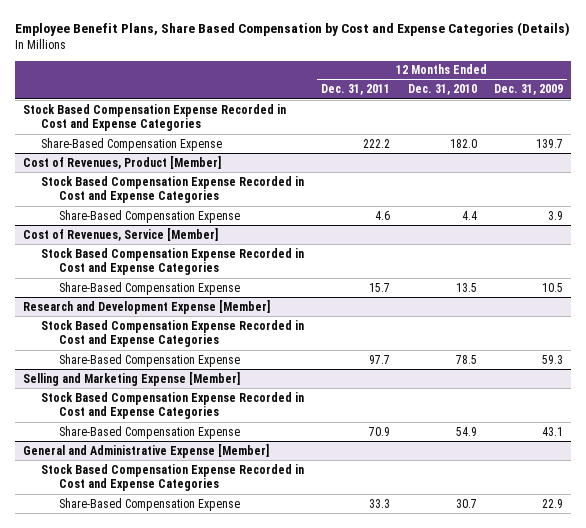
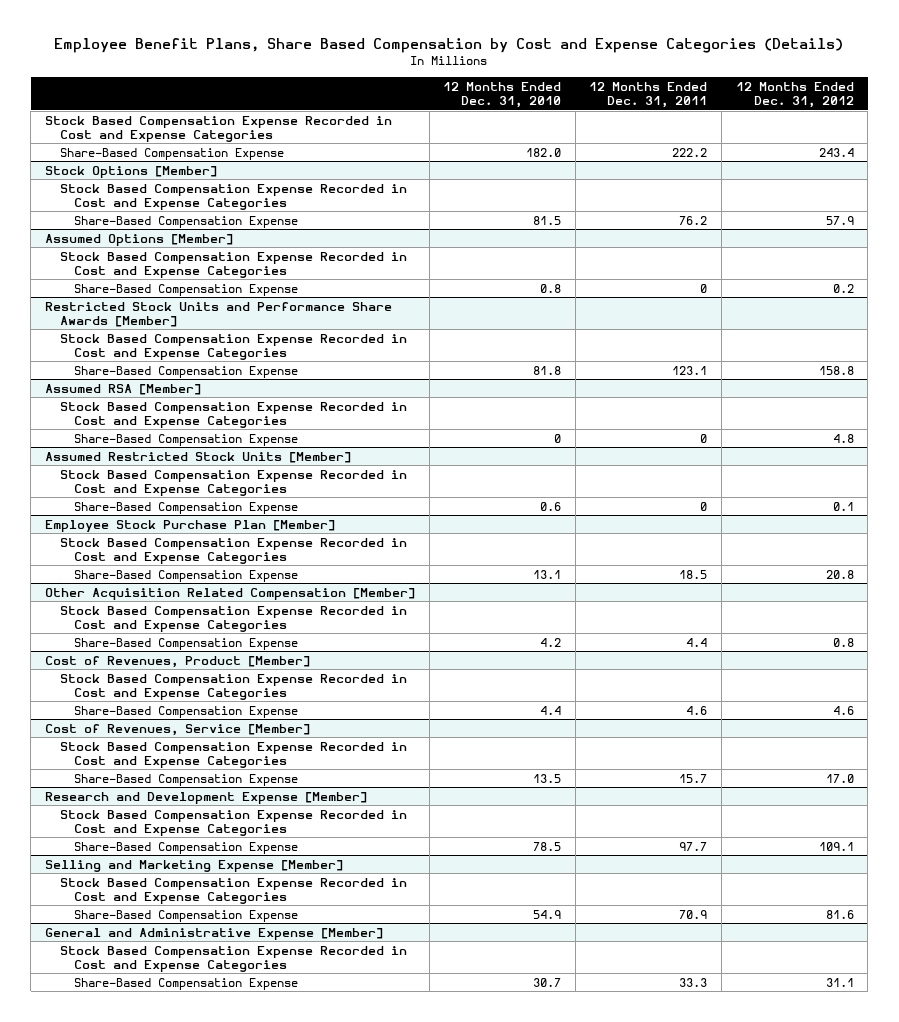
[493,84,563,96] Dec. 31, 2009 -> none
none -> [735,81,854,109] 12 Months Ended Dec. 31, 2012
none -> [45,165,218,178] Stock Options [Member]
none -> [59,183,407,210] Stock Based Compensation Expense Recorded in Cost and Expense Categories
none -> [74,215,299,228] Share-Based Compensation Expense
none -> [45,233,234,246] Assumed Options [Member]
none -> [59,251,407,278] Stock Based Compensation Expense Recorded in Cost and Expense Categories
none -> [74,283,299,296] Share-Based Compensation Expense
none -> [45,301,393,327] Restricted Stock Units and Performance Share Awards [Member]
none -> [59,333,407,360] Stock Based Compensation Expense Recorded in Cost and Expense Categories
none -> [74,365,299,378] Share-Based Compensation Expense
none -> [45,383,202,395] Assumed RSA [Member]
none -> [59,401,407,428] Stock Based Compensation Expense Recorded in Cost and Expense Categories
none -> [74,433,299,446] Share-Based Compensation Expense
none -> [45,451,352,463] Assumed Restricted Stock Units [Member]
none -> [59,469,407,496] Stock Based Compensation Expense Recorded in Cost and Expense Categories
none -> [74,501,299,514] Share-Based Compensation Expense
none -> [45,519,336,532] Employee Stock Purchase Plan [Member]
none -> [59,537,407,564] Stock Based Compensation Expense Recorded in Cost and Expense Categories
none -> [74,569,299,582] Share-Based Compensation Expense
none -> [45,587,416,600] Other Acquisition Related Compensation [Member]
none -> [59,605,407,632] Stock Based Compensation Expense Recorded in Cost and Expense Categories
none -> [74,637,299,650] Share-Based Compensation Expense

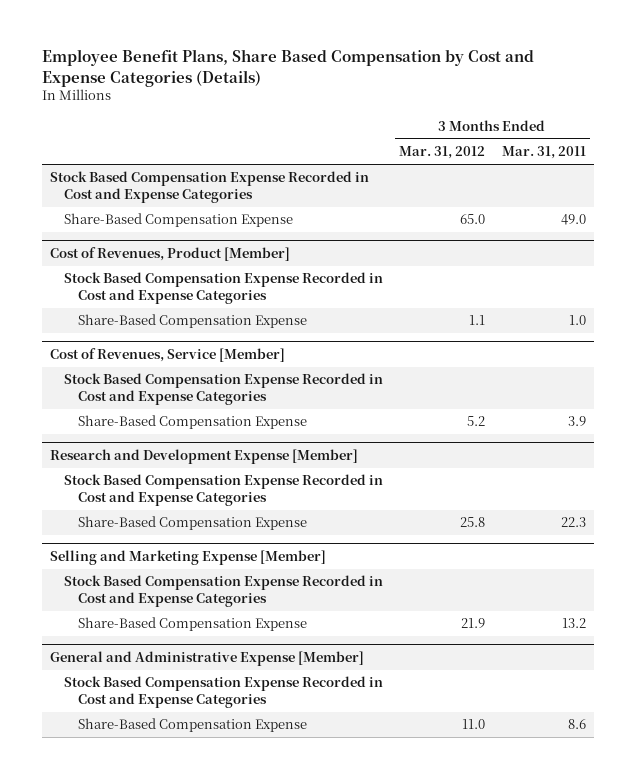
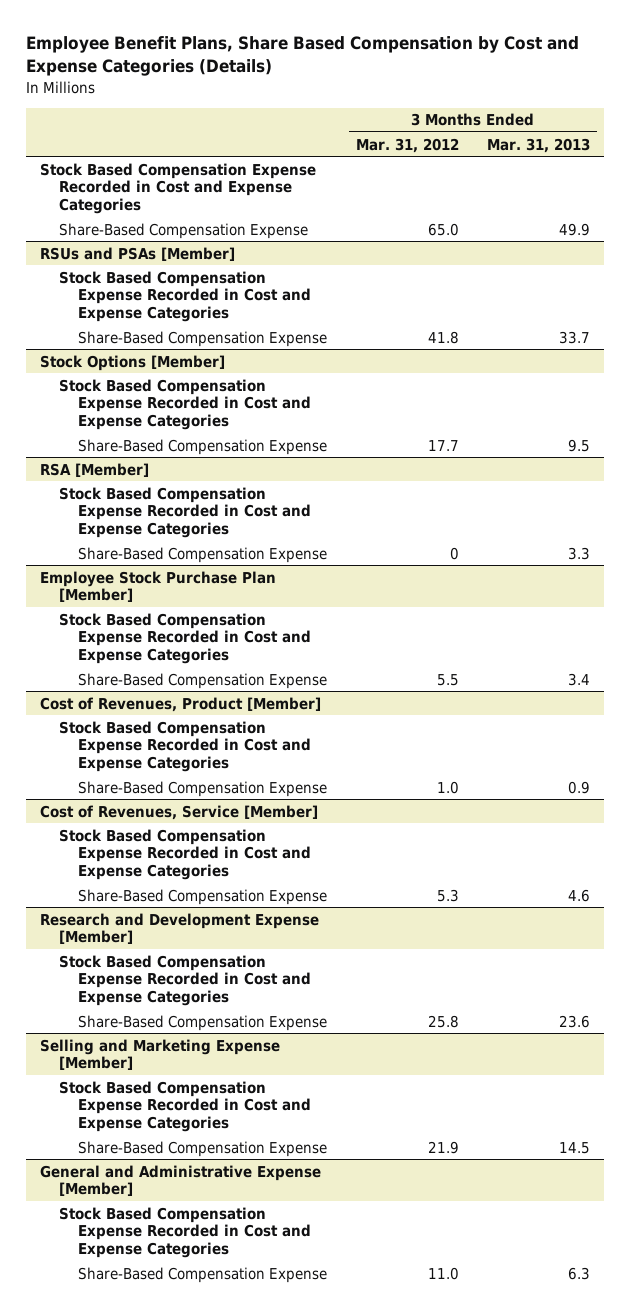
[501,146,586,160] Mar. 31, 2011 -> none
none -> [486,137,590,153] Mar. 31, 2013
none -> [39,246,235,261] RSUs and PSAs [Member]
none -> [59,270,312,323] Stock Based Compensation Expense Recorded in Cost and Expense Categories
none -> [78,330,328,347] Share-Based Compensation Expense
none -> [39,354,225,371] Stock Options [Member]
none -> [59,378,312,431] Stock Based Compensation Expense Recorded in Cost and Expense Categories
none -> [78,438,328,455] Share-Based Compensation Expense
none -> [39,462,149,477] RSA [Member]
none -> [59,486,312,539] Stock Based Compensation Expense Recorded in Cost and Expense Categories
none -> [78,546,328,563] Share-Based Compensation Expense
none -> [39,570,276,603] Employee Stock Purchase Plan [Member]
none -> [59,612,312,665] Stock Based Compensation Expense Recorded in Cost and Expense Categories
none -> [78,672,328,689] Share-Based Compensation Expense
[469,315,486,326] 1.1 -> [436,780,459,794] 1.0
[467,416,486,427] 5.2 -> [436,888,459,902] 5.3

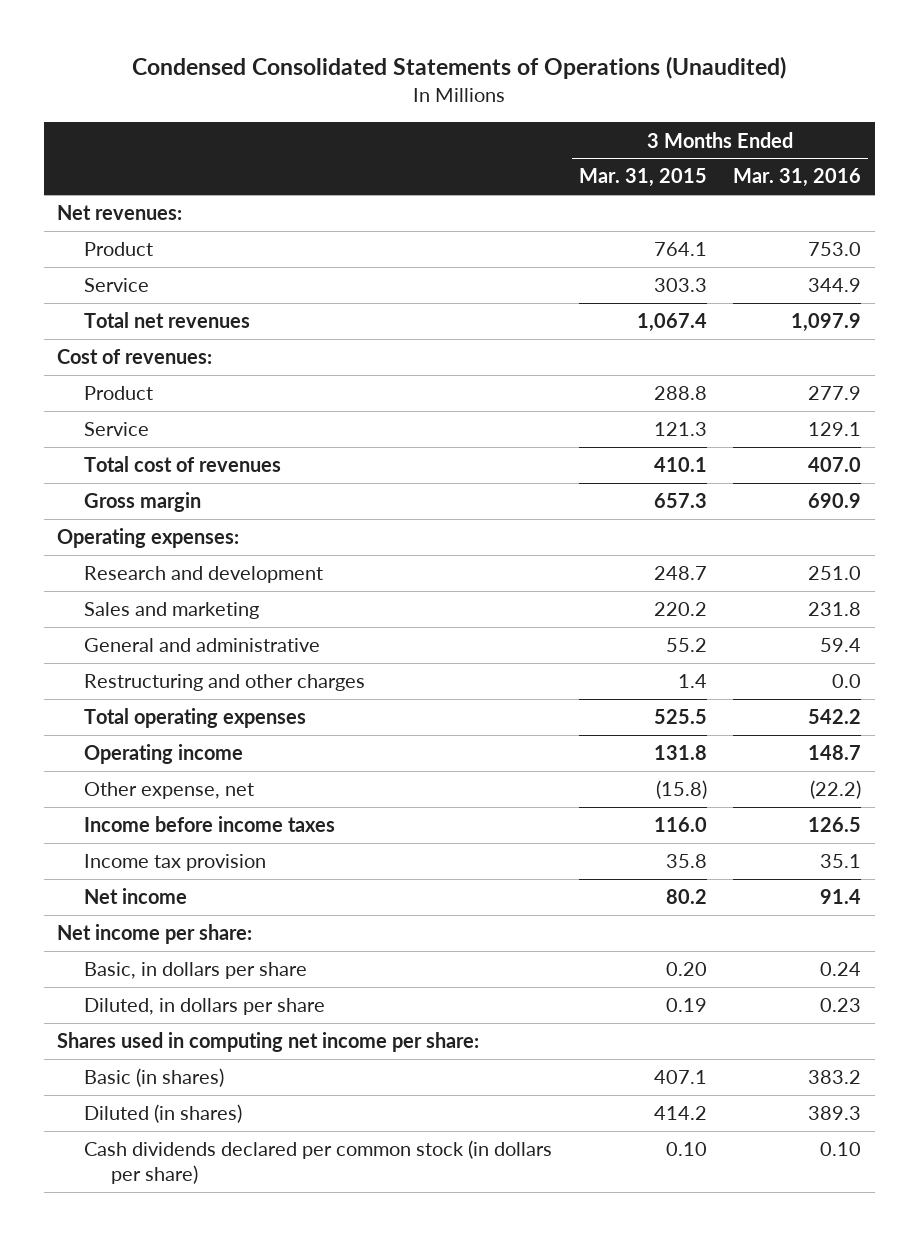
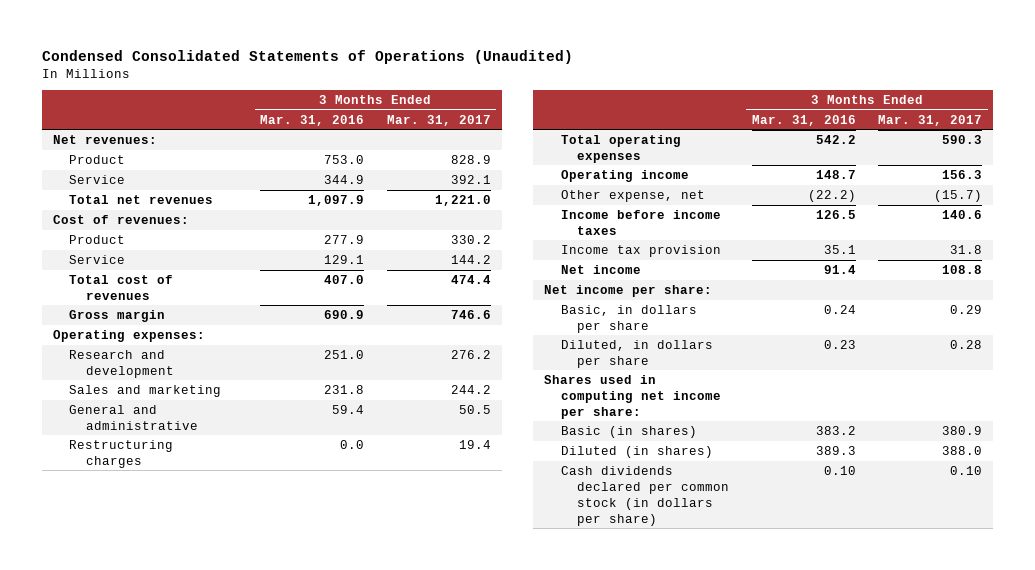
[578,168,707,188] Mar. 31, 2015 -> none
none -> [386,114,491,126] Mar. 31, 2017
[84,674,366,692] Restructuring and other charges -> [69,439,174,468] Restructuring charges

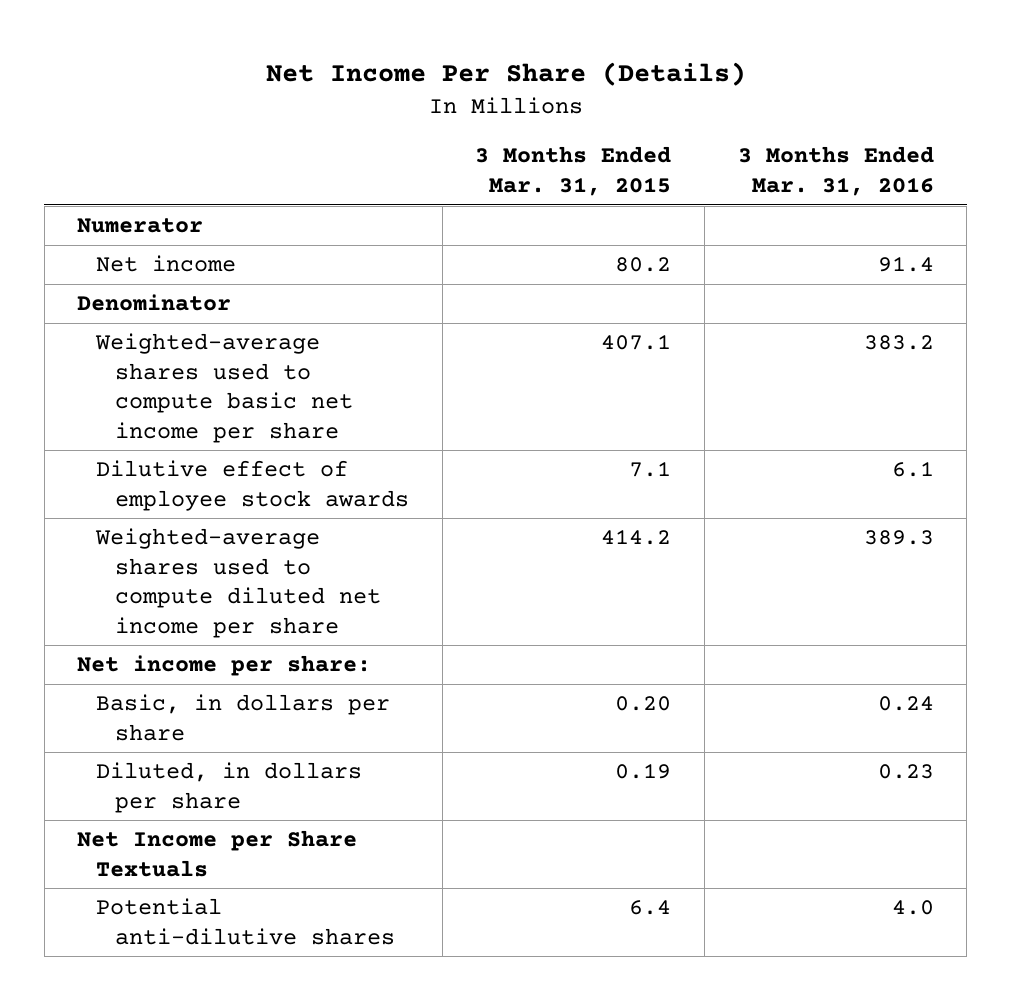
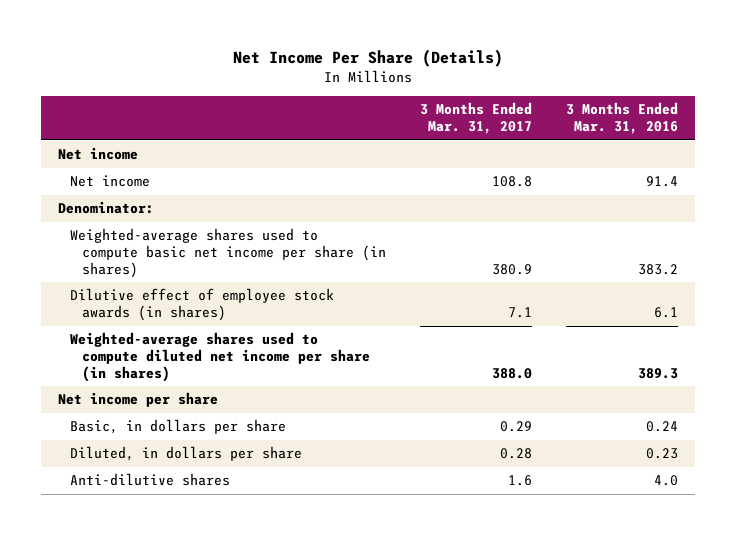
[475,146,672,197] 3 Months Ended Mar. 31, 2015 -> none
none -> [419,102,532,135] 3 Months Ended Mar. 31, 2017
[77,218,204,234] Numerator -> [58,147,139,161] Net income
[77,294,232,312] Denominator -> [58,201,155,215] Denominator:
[95,333,354,444] Weighted-average shares used to compute basic net income per share -> [70,228,387,278] Weighted-average shares used to compute basic net income per share (in shares)
[96,460,410,511] Dilutive effect of employee stock awards -> [70,288,335,322] Dilutive effect of employee stock awards (in shares)
[95,528,382,639] Weighted-average shares used to compute diluted net income per share -> [70,332,371,382] Weighted-average shares used to compute diluted net income per share (in shares)
[77,655,372,677] Net income per share: -> [58,392,219,408] Net income per share
[77,830,358,877] Net Income per Share Textuals -> none
[96,898,396,945] Potential anti-dilutive shares -> [70,473,231,487] Anti-dilutive shares

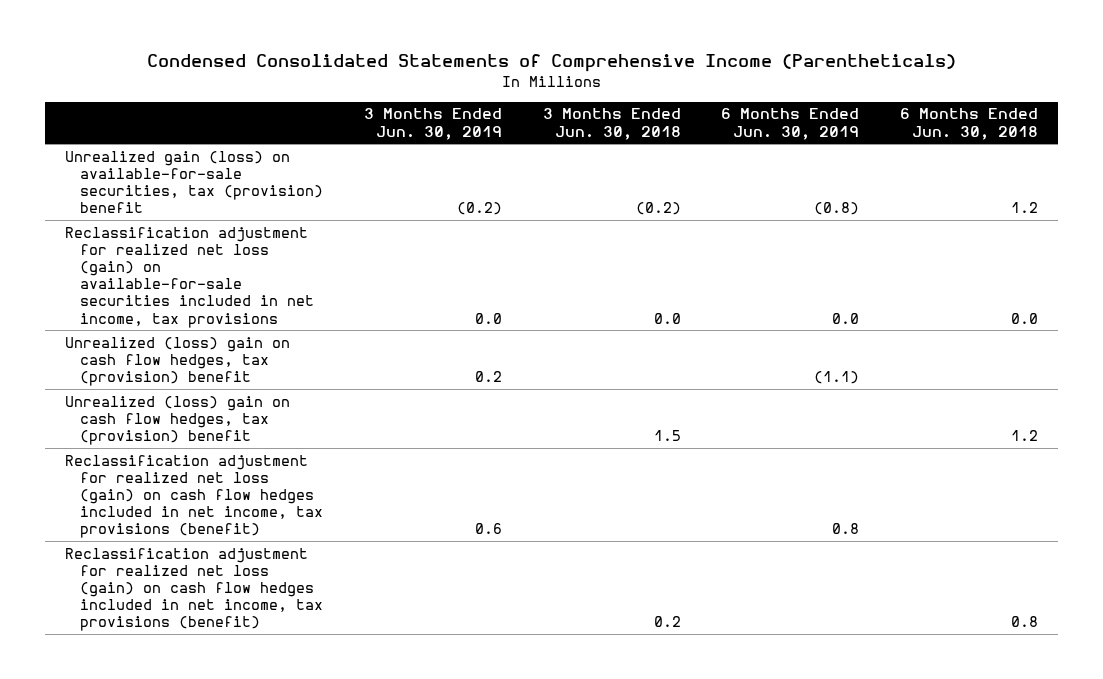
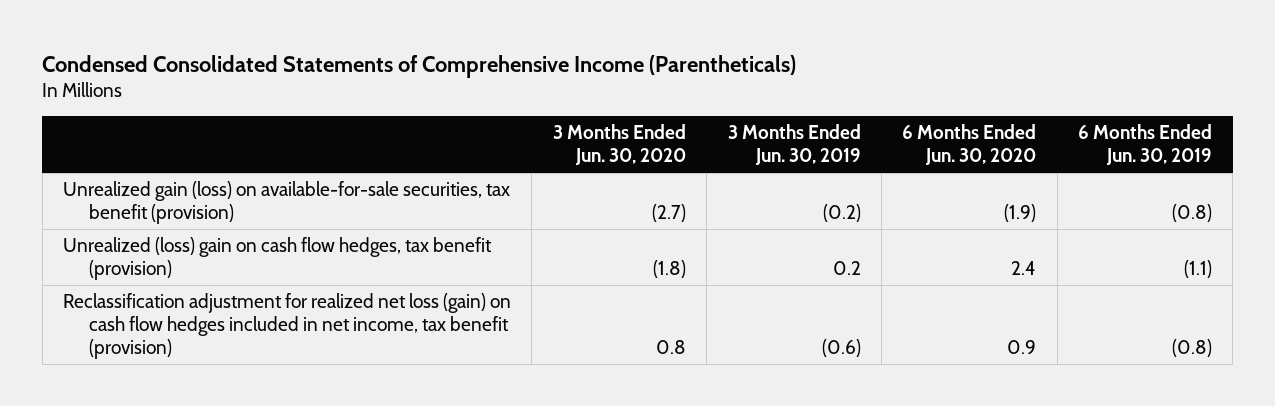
[542,108,681,140] 3 Months Ended Jun. 30, 2018 -> none
[900,108,1039,140] 6 Months Ended Jun. 30, 2018 -> none
none -> [552,124,686,166] 3 Months Ended Jun. 30, 2020
none -> [902,124,1037,166] 6 Months Ended Jun. 30, 2020
[65,226,315,328] Reclassification adjustment for realized net loss (gain) on available-for-sale securities included in net income, tax provisions -> none
[65,395,291,446] Unrealized (loss) gain on cash flow hedges, tax (provision) benefit -> none
[65,547,324,632] Reclassification adjustment for realized net loss (gain) on cash flow hedges included in net income, tax provisions (benefit) -> none
[65,150,324,214] Unrealized gain (loss) on available-for-sale securities, tax (provision) benefit -> [63,181,511,225] Unrealized gain (loss) on available-for-sale securities, tax benefit (provision)
[65,336,291,387] Unrealized (loss) gain on cash flow hedges, tax (provision) benefit -> [63,237,493,281] Unrealized (loss) gain on cash flow hedges, tax benefit (provision)
[65,454,324,539] Reclassification adjustment for realized net loss (gain) on cash flow hedges included in net income, tax provisions (benefit) -> [63,293,512,360] Reclassification adjustment for realized net loss (gain) on cash flow hedges included in net income, tax benefit (provision)
[475,523,503,535] 0.6 -> [821,339,861,358] (0.6)
[832,523,860,535] 0.8 -> [1171,339,1212,358] (0.8)

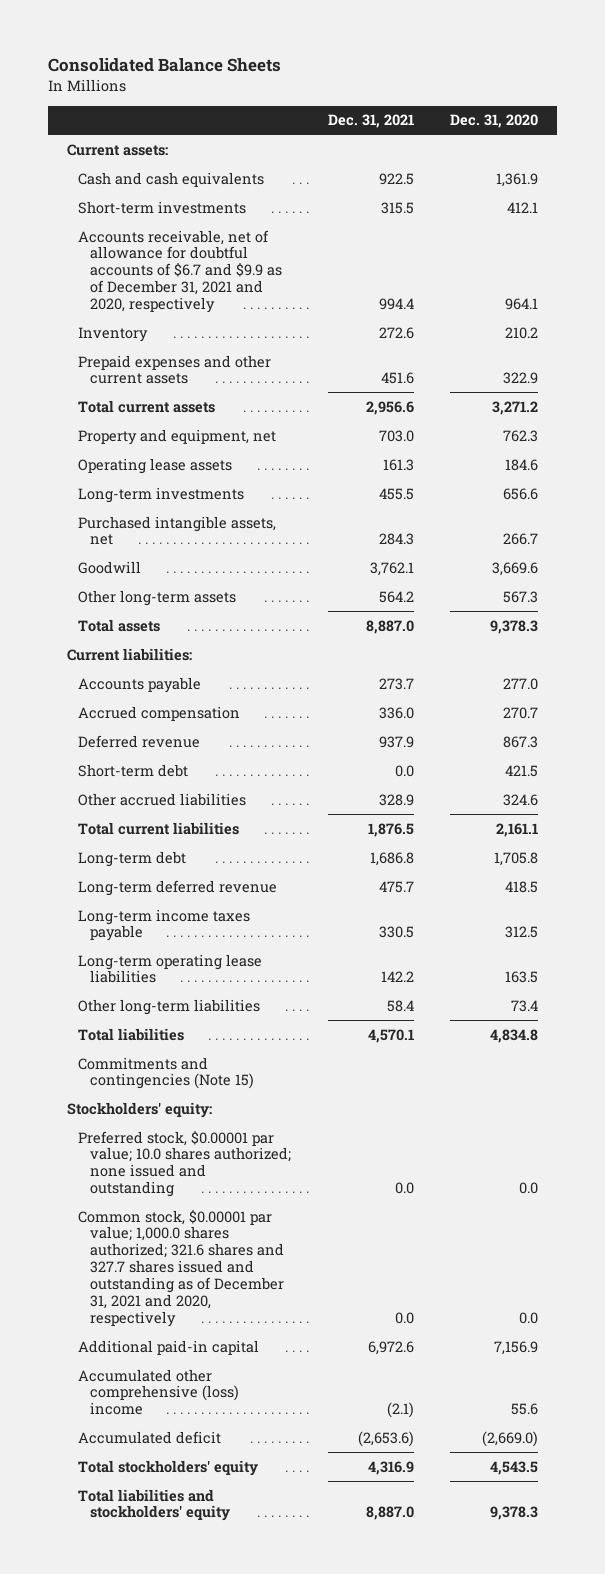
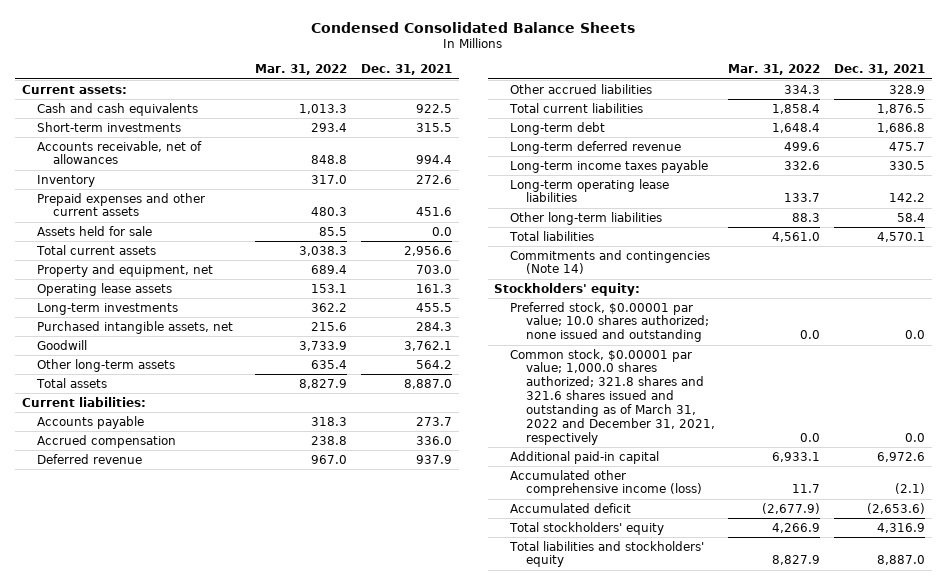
[48,58,282,73] Consolidated Balance Sheets -> [311,21,636,33] Condensed Consolidated Balance Sheets
[450,114,539,129] Dec. 31, 2020 -> none
none -> [255,64,348,76] Mar. 31, 2022
[78,229,283,314] Accounts receivable, net of allowance for doubtful accounts of $6.7 and $9.9 as of December 31, 2021 and 2020, respectively -> [37,140,203,165] Accounts receivable, net of allowances
none -> [37,225,153,236] Assets held for sale
[78,763,189,777] Short-term debt -> none
[78,1056,255,1090] Commitments and contingencies (Note 15) -> [510,249,711,275] Commitments and contingencies (Note 14)
[78,1209,285,1328] Common stock, $0.00001 par value; 1,000.0 shares authorized; 321.6 shares and 327.7 shares issued and outstanding as of December 31, 2021 and 2020, respectively -> [510,348,715,446] Common stock, $0.00001 par value; 1,000.0 shares authorized; 321.8 shares and 321.6 shares issued and outstanding as of March 31, 2022 and December 31, 2021, respectively
[78,1368,240,1416] Accumulated other comprehensive (loss) income -> [510,469,702,497] Accumulated other comprehensive income (loss)

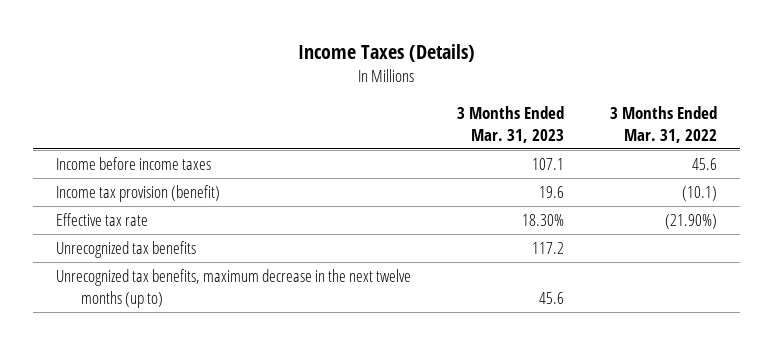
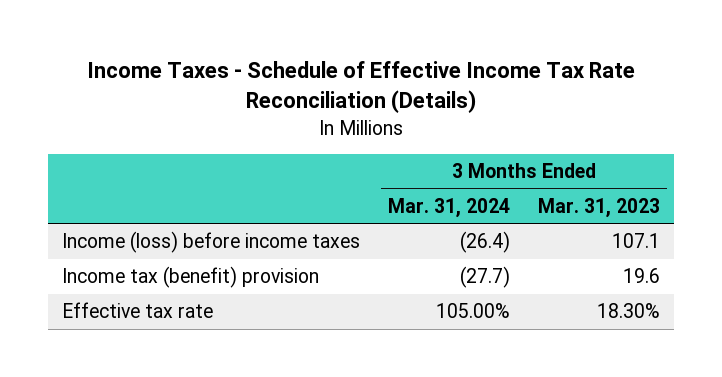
[298,44,476,63] Income Taxes (Details) -> [87,61,636,114] Income Taxes - Schedule of Effective Income Tax Rate Reconciliation (Details)
[609,105,717,143] 3 Months Ended Mar. 31, 2022 -> none
none -> [388,197,511,218] Mar. 31, 2024
[56,157,212,171] Income before income taxes -> [62,231,361,254] Income (loss) before income taxes
[56,185,221,203] Income tax provision (benefit) -> [62,266,320,289] Income tax (benefit) provision
[56,241,197,259] Unrecognized tax benefits -> none
[56,269,412,308] Unrecognized tax benefits, maximum decrease in the next twelve months (up to) -> none

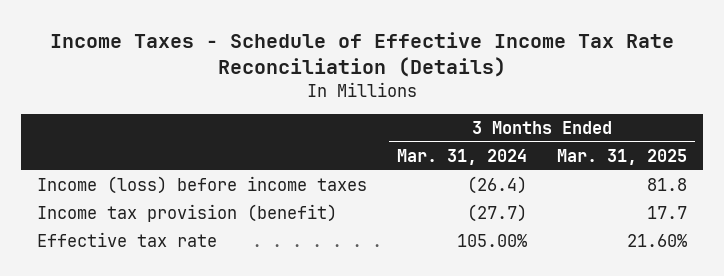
[537,197,660,218] Mar. 31, 2023 -> none
none -> [557,148,688,165] Mar. 31, 2025
[62,266,320,289] Income tax (benefit) provision -> [36,204,337,223] Income tax provision (benefit)

